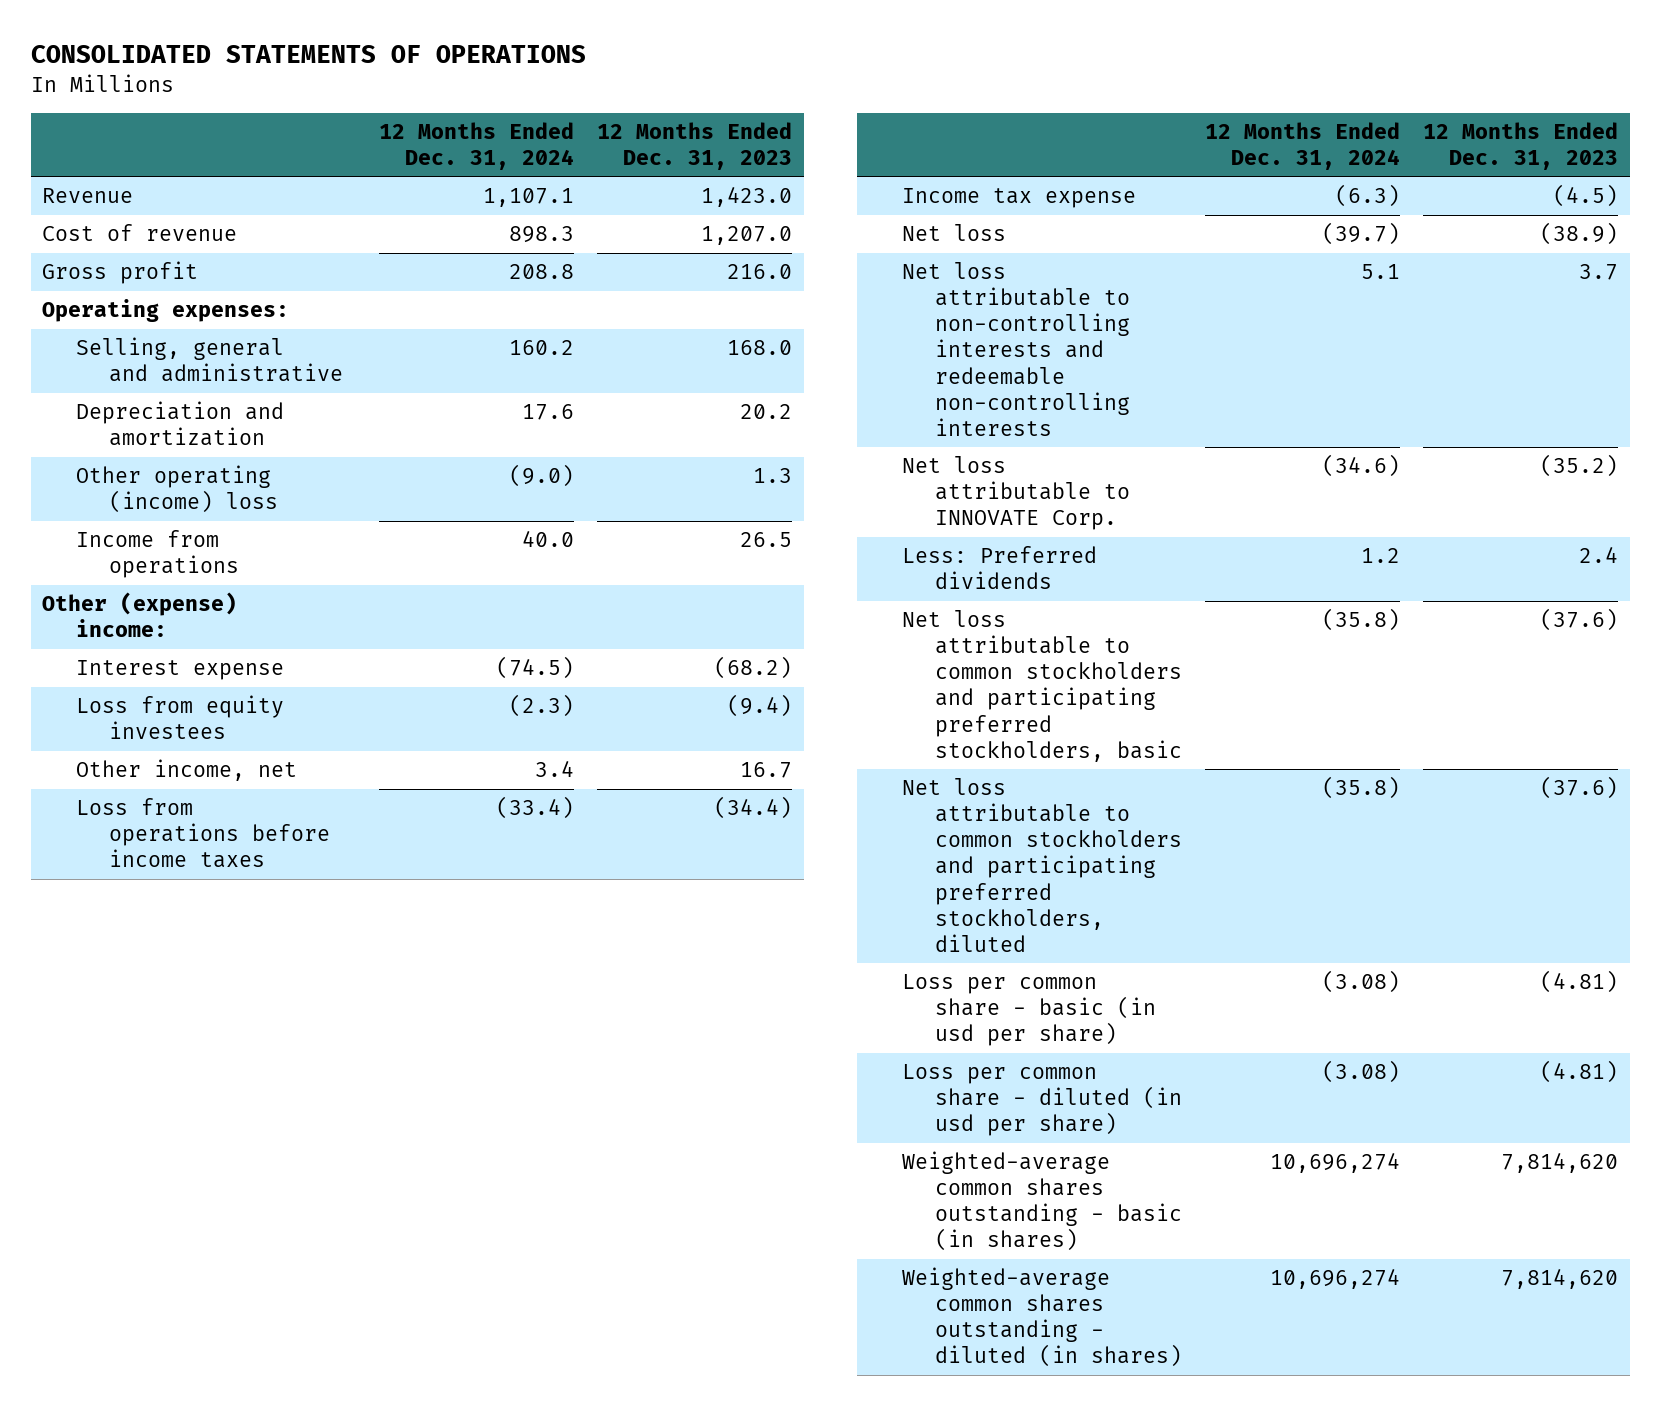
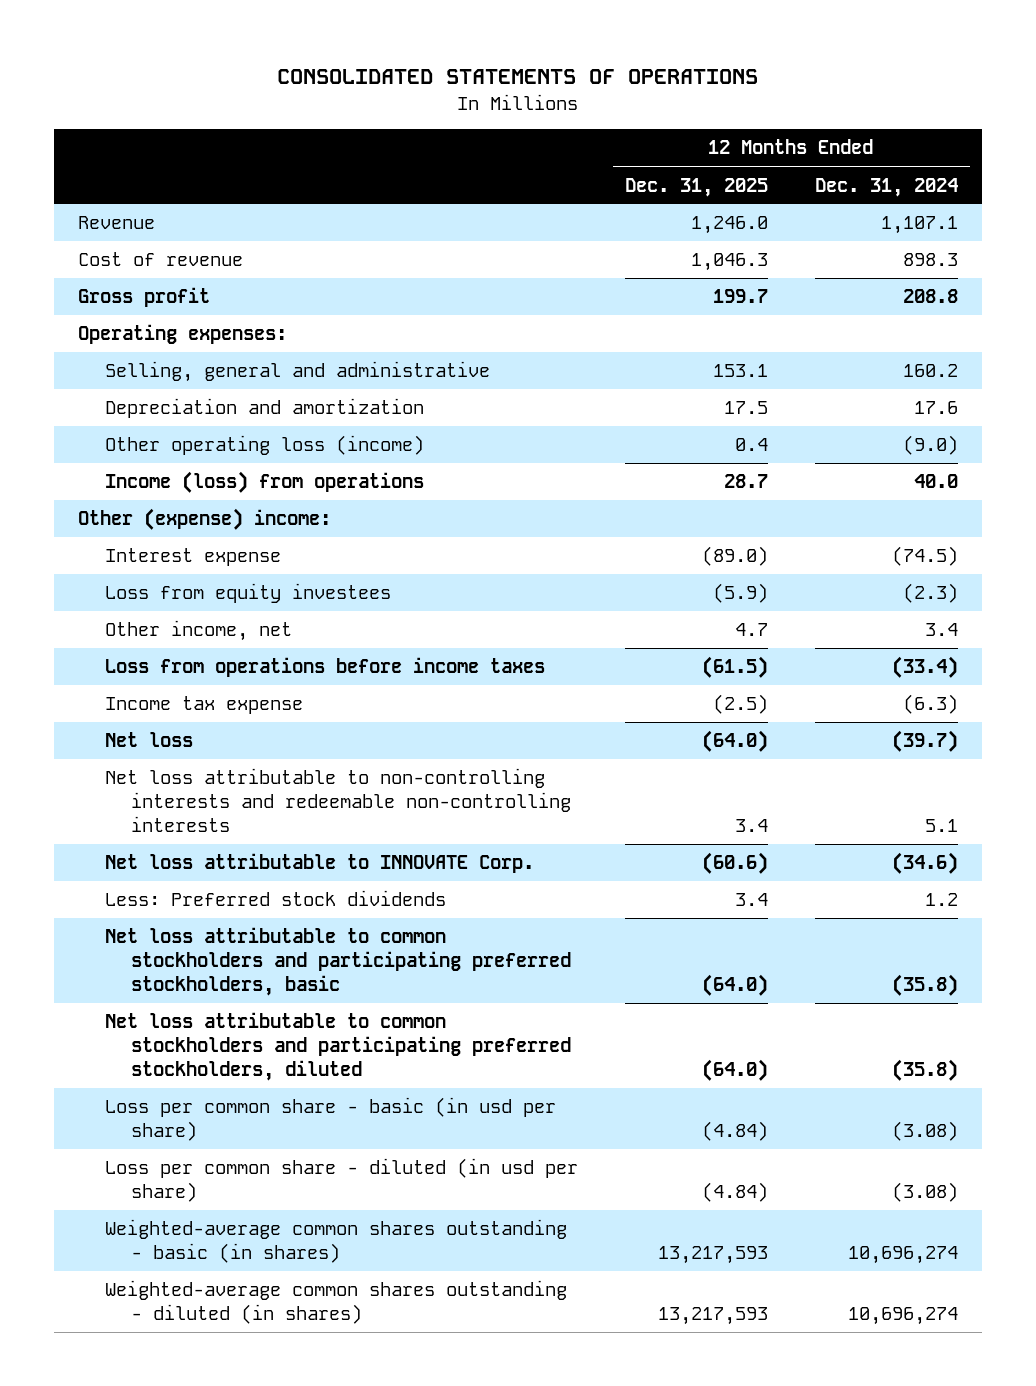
[597,121,793,170] 12 Months Ended Dec. 31, 2023 -> none
none -> [624,177,768,197] Dec. 31, 2025
[75,465,279,514] Other operating (income) loss -> [104,435,424,456] Other operating loss (income)
[75,530,240,579] Income from operations -> [104,471,424,494] Income (loss) from operations
[901,546,1097,590] Less: Preferred dividends -> [104,890,446,907] Less: Preferred stock dividends

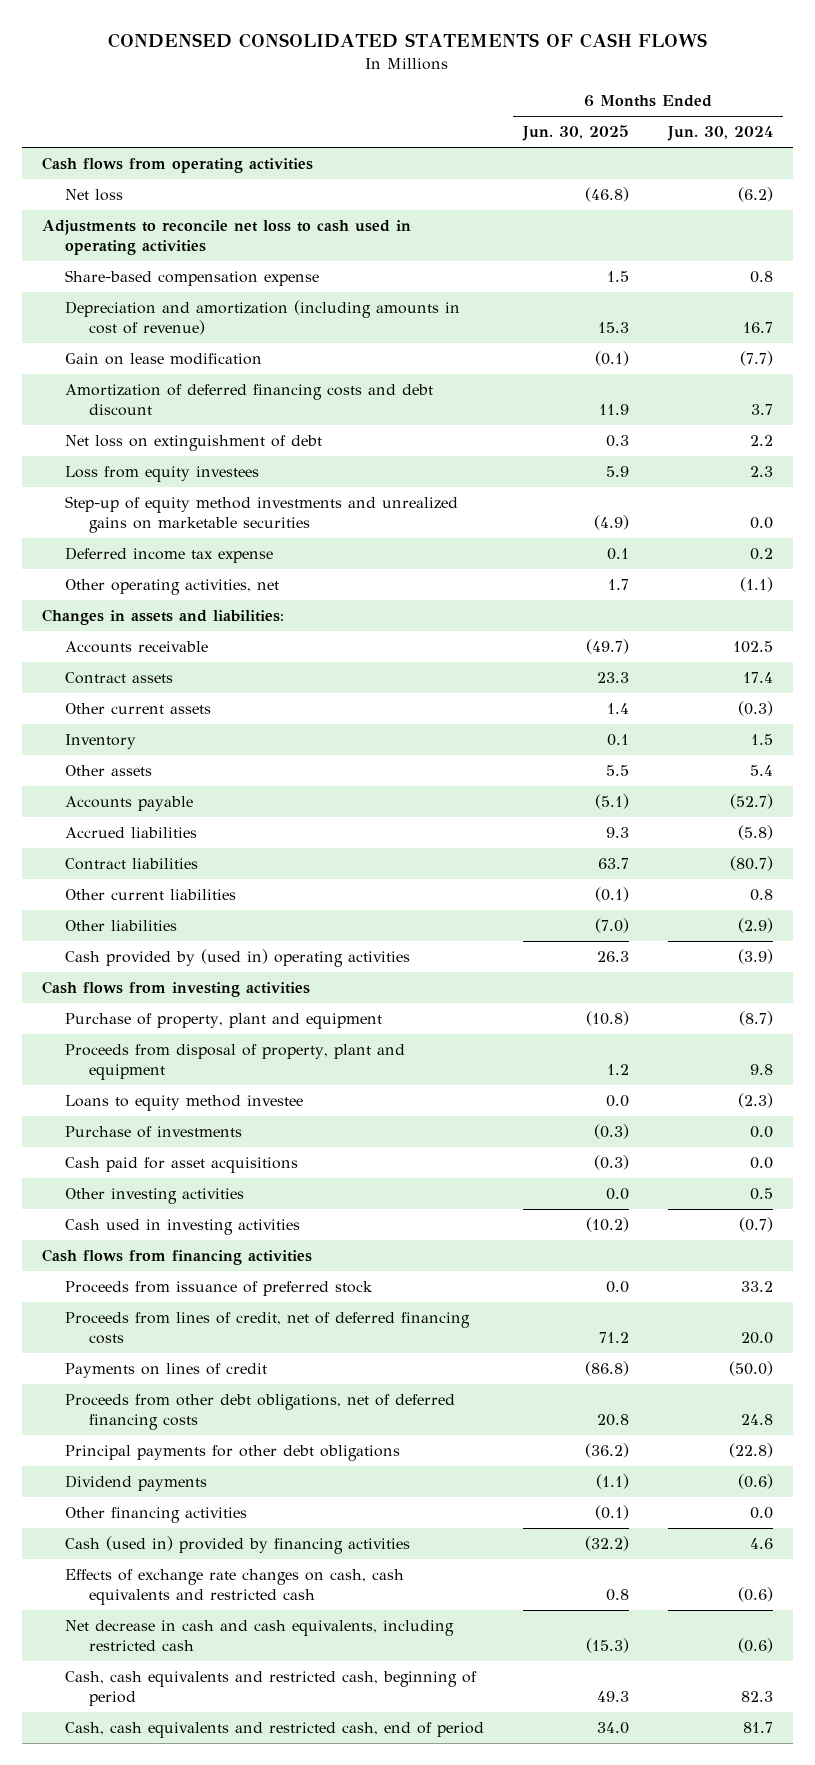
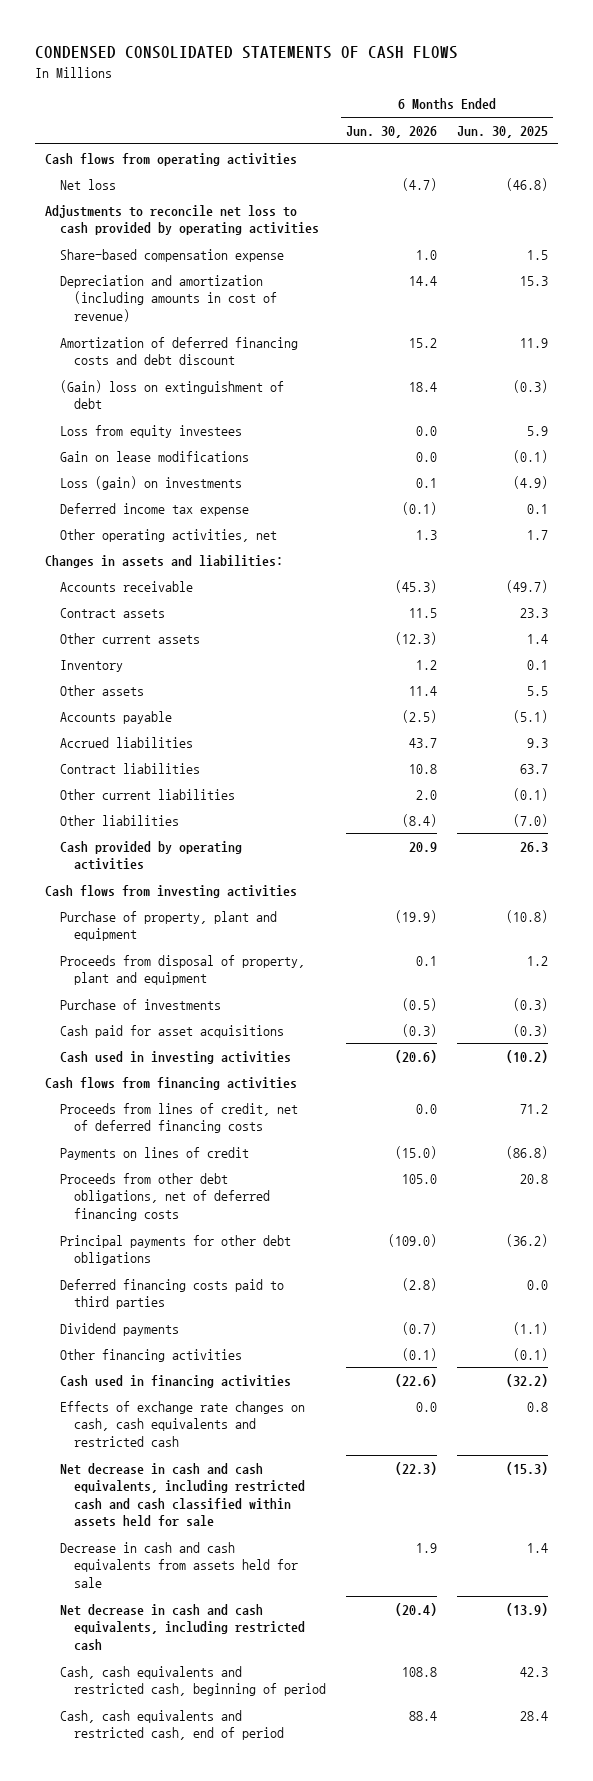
[667,126,774,142] Jun. 30, 2024 -> none
none -> [345,125,437,138] Jun. 30, 2026
[41,220,411,255] Adjustments to reconcile net loss to cash used in operating activities -> [45,204,319,236] Adjustments to reconcile net loss to cash provided by operating activities
[65,353,263,366] Gain on lease modification -> none
[65,435,323,452] Net loss on extinguishment of debt -> [59,379,284,410] (Gain) loss on extinguishment of debt
[606,435,630,448] 0.3 -> [512,379,548,393] (0.3)
[65,496,459,533] Step-up of equity method investments and unrealized gains on marketable securities -> none
none -> [59,450,249,462] Gain on lease modifications
none -> [59,475,242,490] Loss (gain) on investments
[65,949,411,968] Cash provided by (used in) operating activities -> [59,840,242,871] Cash provided by operating activities
[65,1095,304,1112] Loans to equity method investee -> none
[65,1188,245,1205] Other investing activities -> none
[65,1281,374,1297] Proceeds from issuance of preferred stock -> none
none -> [59,1278,284,1310] Deferred financing costs paid to third parties
[65,1536,411,1555] Cash (used in) provided by financing activities -> [59,1374,291,1388] Cash used in financing activities
none -> [59,1462,306,1528] Net decrease in cash and cash equivalents, including restricted cash and cash classified within assets held for sale
none -> [59,1541,299,1588] Decrease in cash and cash equivalents from assets held for sale
[586,1637,630,1653] (15.3) -> [505,1602,548,1616] (13.9)
[597,1690,630,1702] 49.3 -> [519,1666,548,1677] 42.3
[597,1722,630,1735] 34.0 -> [519,1710,548,1721] 28.4

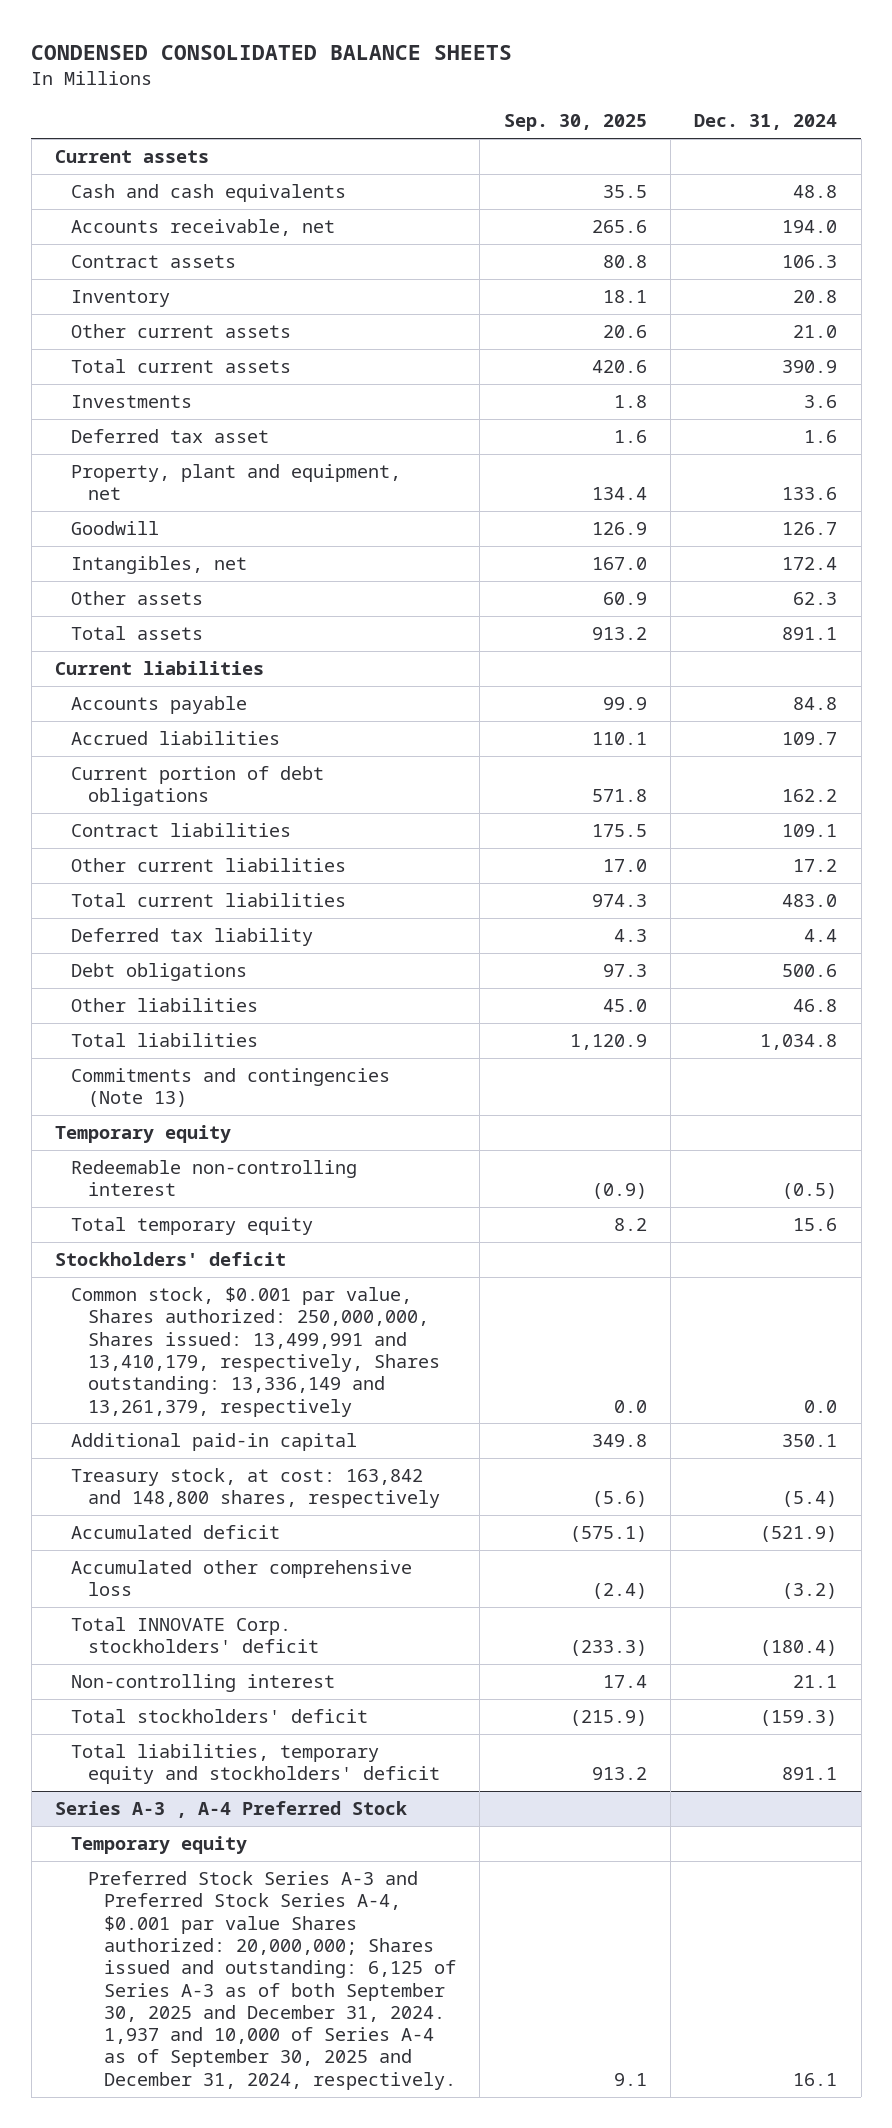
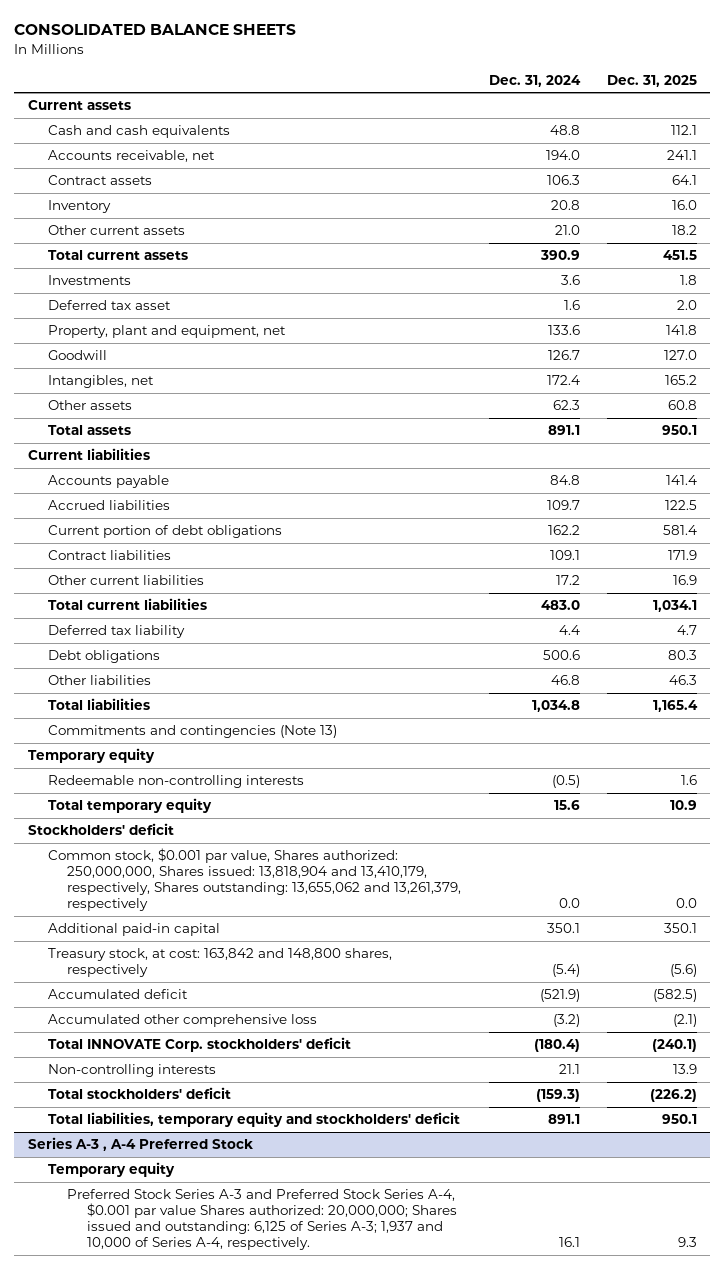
[31,44,513,60] CONDENSED CONSOLIDATED BALANCE SHEETS -> [14,24,297,36] CONSOLIDATED BALANCE SHEETS
[503,114,647,132] Sep. 30, 2025 -> none
none -> [606,74,697,87] Dec. 31, 2025
[71,1160,358,1197] Redeemable non-controlling interest -> [47,775,304,789] Redeemable non-controlling interests
[71,1287,440,1417] Common stock, $0.001 par value, Shares authorized: 250,000,000, Shares issued: 13,499,991 and 13,410,179, respectively, Shares outstanding: 13,336,149 and 13,261,379, respectively -> [47,848,462,912] Common stock, $0.001 par value, Shares authorized: 250,000,000, Shares issued: 13,818,904 and 13,410,179, respectively, Shares outstanding: 13,655,062 and 13,261,379, respectively
[71,1674,336,1693] Non-controlling interest -> [47,1064,216,1078] Non-controlling interests
[87,1871,457,2090] Preferred Stock Series A-3 and Preferred Stock Series A-4, $0.001 par value Shares authorized: 20,000,000; Shares issued and outstanding: 6,125 of Series A-3 as of both September 30, 2025 and December 31, 2024. 1,937 and 10,000 of Series A-4 as of September 30, 2025 and December 31, 2024, respectively. -> [67,1189,458,1251] Preferred Stock Series A-3 and Preferred Stock Series A-4, $0.001 par value Shares authorized: 20,000,000; Shares issued and outstanding: 6,125 of Series A-3; 1,937 and 10,000 of Series A-4, respectively.

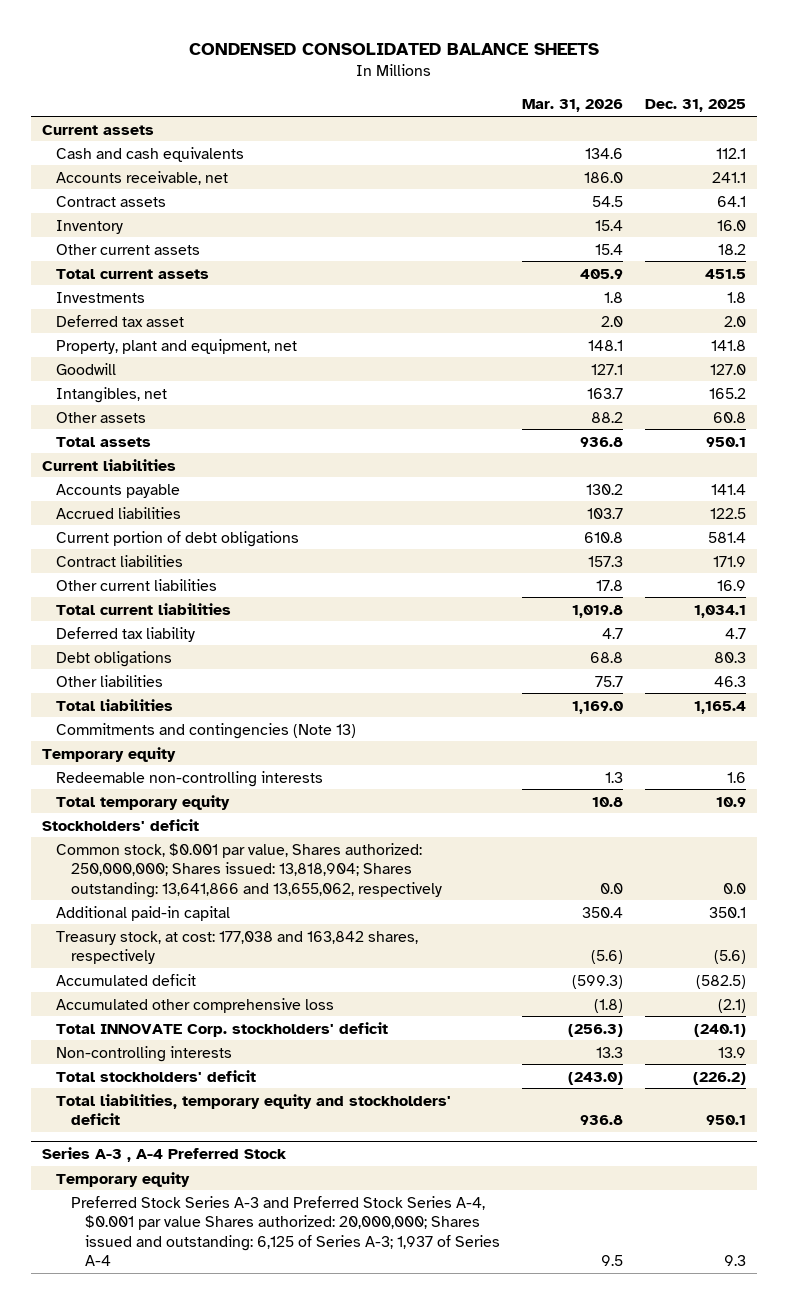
[14,24,297,36] CONSOLIDATED BALANCE SHEETS -> [188,43,599,56] CONDENSED CONSOLIDATED BALANCE SHEETS
[488,74,581,87] Dec. 31, 2024 -> none
none -> [521,99,623,113] Mar. 31, 2026
[47,848,462,912] Common stock, $0.001 par value, Shares authorized: 250,000,000, Shares issued: 13,818,904 and 13,410,179, respectively, Shares outstanding: 13,655,062 and 13,261,379, respectively -> [56,842,442,898] Common stock, $0.001 par value, Shares authorized: 250,000,000; Shares issued: 13,818,904; Shares outstanding: 13,641,866 and 13,655,062, respectively
[47,948,392,978] Treasury stock, at cost: 163,842 and 148,800 shares, respectively -> [56,930,419,965] Treasury stock, at cost: 177,038 and 163,842 shares, respectively
[67,1189,458,1251] Preferred Stock Series A-3 and Preferred Stock Series A-4, $0.001 par value Shares authorized: 20,000,000; Shares issued and outstanding: 6,125 of Series A-3; 1,937 and 10,000 of Series A-4, respectively. -> [70,1195,500,1267] Preferred Stock Series A-3 and Preferred Stock Series A-4, $0.001 par value Shares authorized: 20,000,000; Shares issued and outstanding: 6,125 of Series A-3; 1,937 of Series A-4

